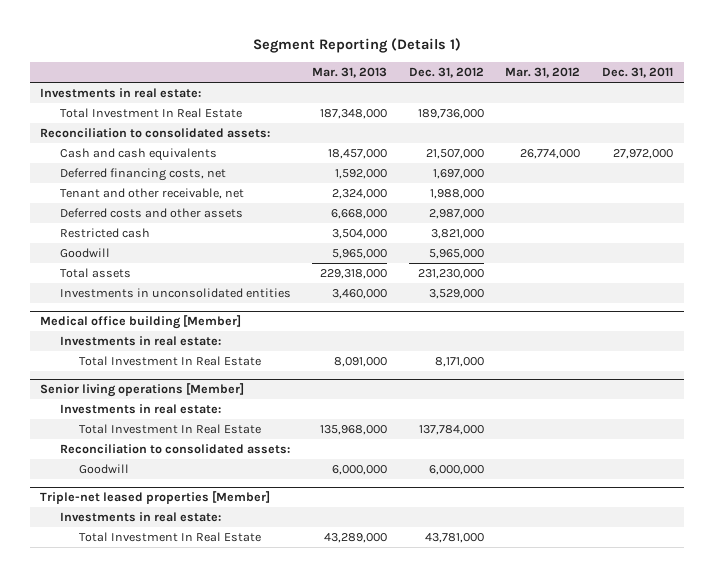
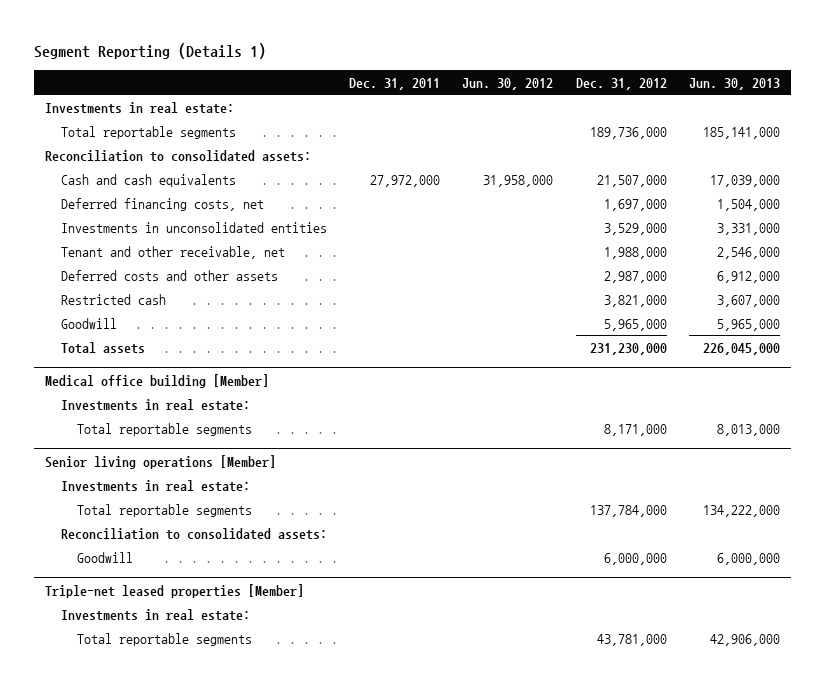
[312,67,388,79] Mar. 31, 2013 -> none
[505,67,581,79] Mar. 31, 2012 -> none
none -> [462,77,554,90] Jun. 30, 2012
none -> [688,77,780,90] Jun. 30, 2013
[59,108,242,119] Total Investment In Real Estate -> [60,125,236,139] Total reportable segments
[59,288,291,299] Investments in unconsolidated entities -> [60,221,327,233] Investments in unconsolidated entities
[79,356,262,367] Total Investment In Real Estate -> [76,422,252,436] Total reportable segments
[79,424,262,435] Total Investment In Real Estate -> [76,503,252,517] Total reportable segments
[79,532,262,543] Total Investment In Real Estate -> [76,632,252,646] Total reportable segments

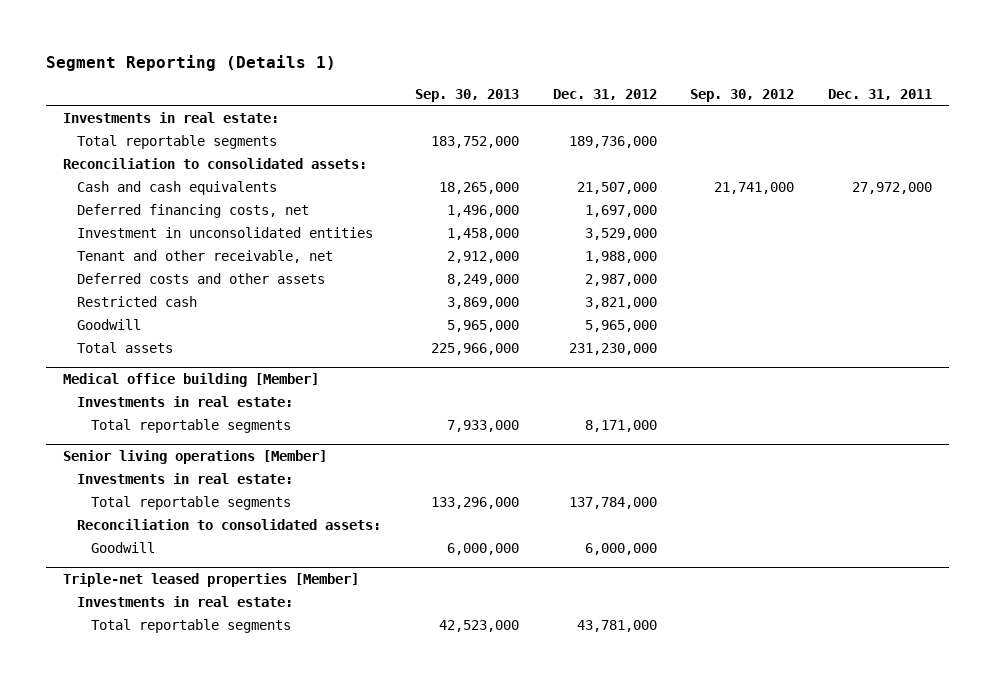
[462,77,554,90] Jun. 30, 2012 -> none
[688,77,780,90] Jun. 30, 2013 -> none
none -> [414,89,519,103] Sep. 30, 2013
none -> [690,89,795,103] Sep. 30, 2012
[60,221,327,233] Investments in unconsolidated entities -> [77,226,374,238] Investment in unconsolidated entities

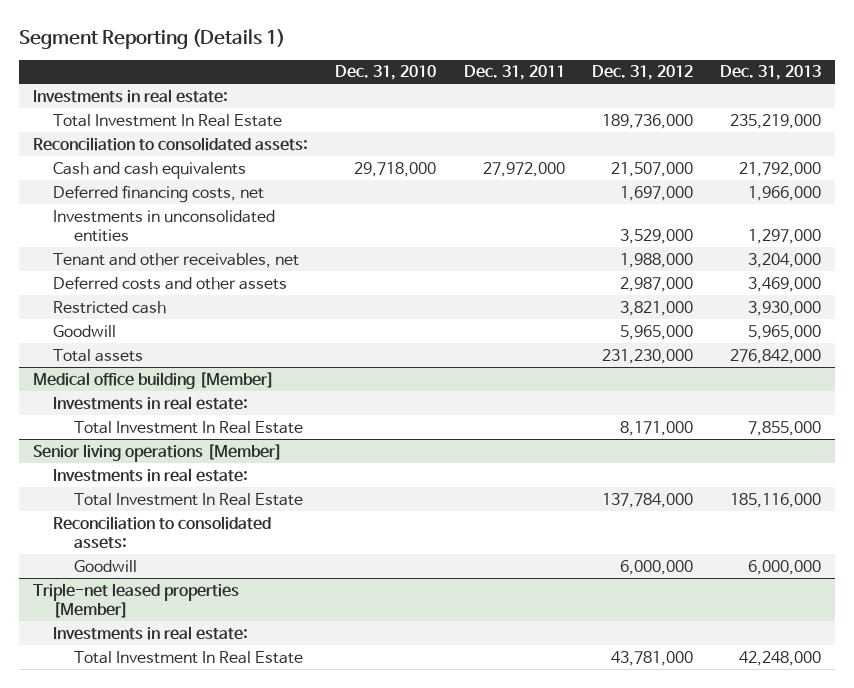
[414,89,519,103] Sep. 30, 2013 -> none
[690,89,795,103] Sep. 30, 2012 -> none
none -> [335,65,437,81] Dec. 31, 2010
none -> [720,65,822,81] Dec. 31, 2013
[77,134,278,149] Total reportable segments -> [53,113,283,127] Total Investment In Real Estate
[77,226,374,238] Investment in unconsolidated entities -> [53,209,276,243] Investments in unconsolidated entities
[77,249,334,263] Tenant and other receivable, net -> [53,252,300,268] Tenant and other receivables, net
[91,418,292,433] Total reportable segments -> [73,420,303,434] Total Investment In Real Estate
[91,495,292,510] Total reportable segments -> [73,492,303,506] Total Investment In Real Estate
[91,618,292,633] Total reportable segments -> [73,650,303,664] Total Investment In Real Estate

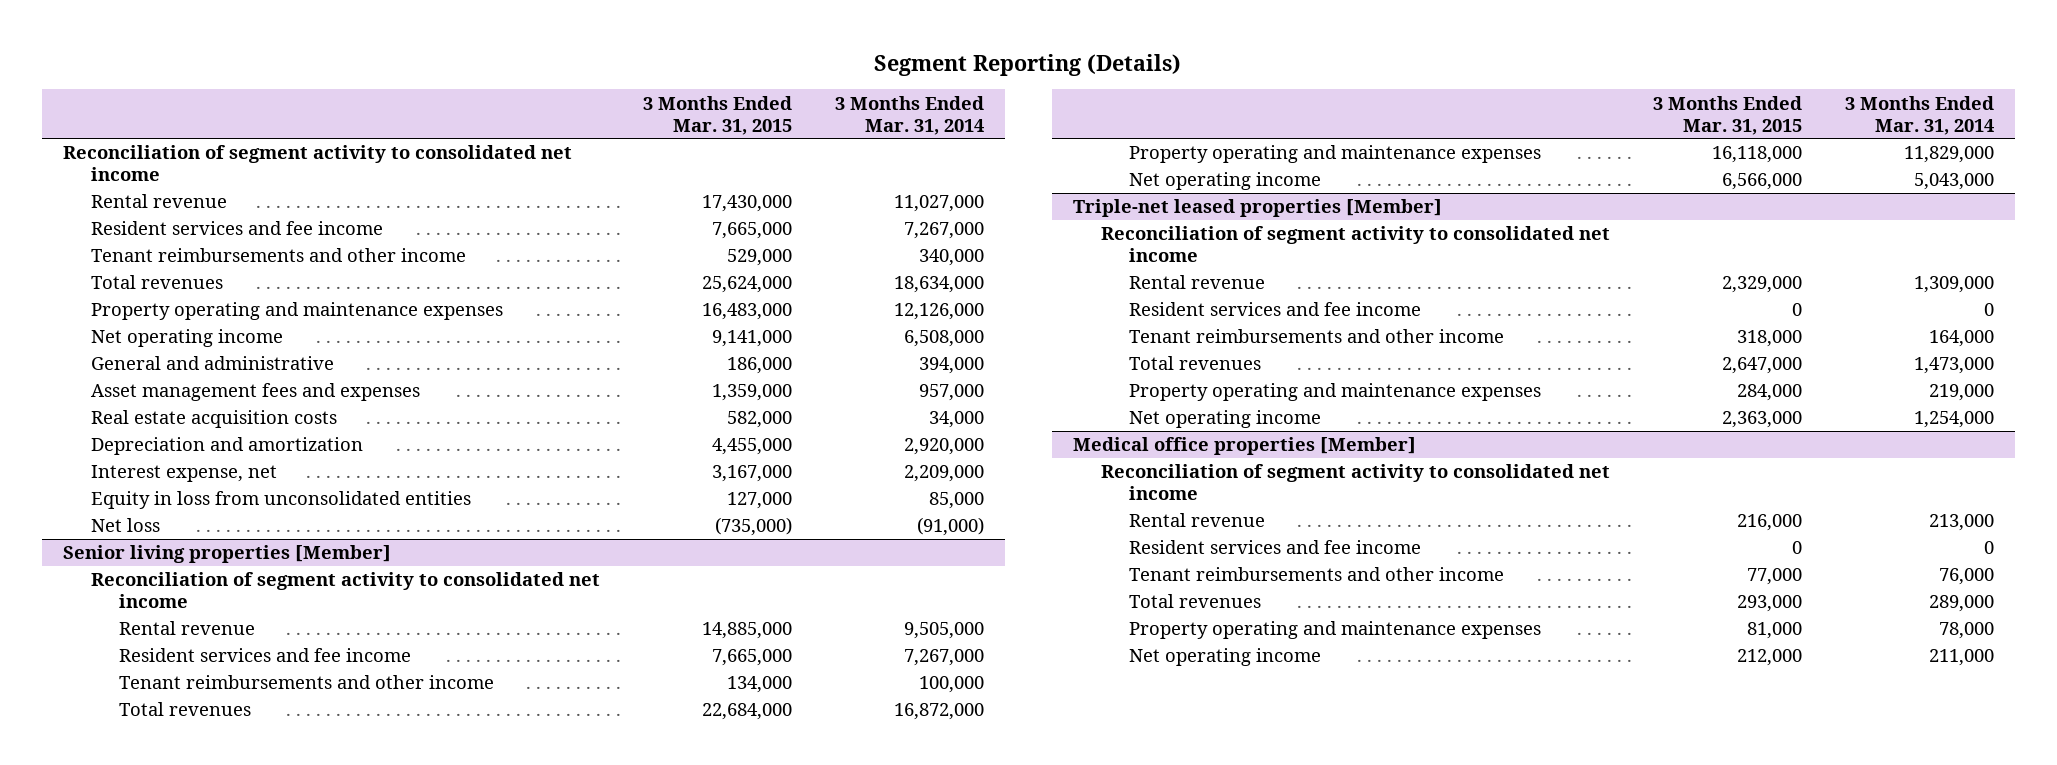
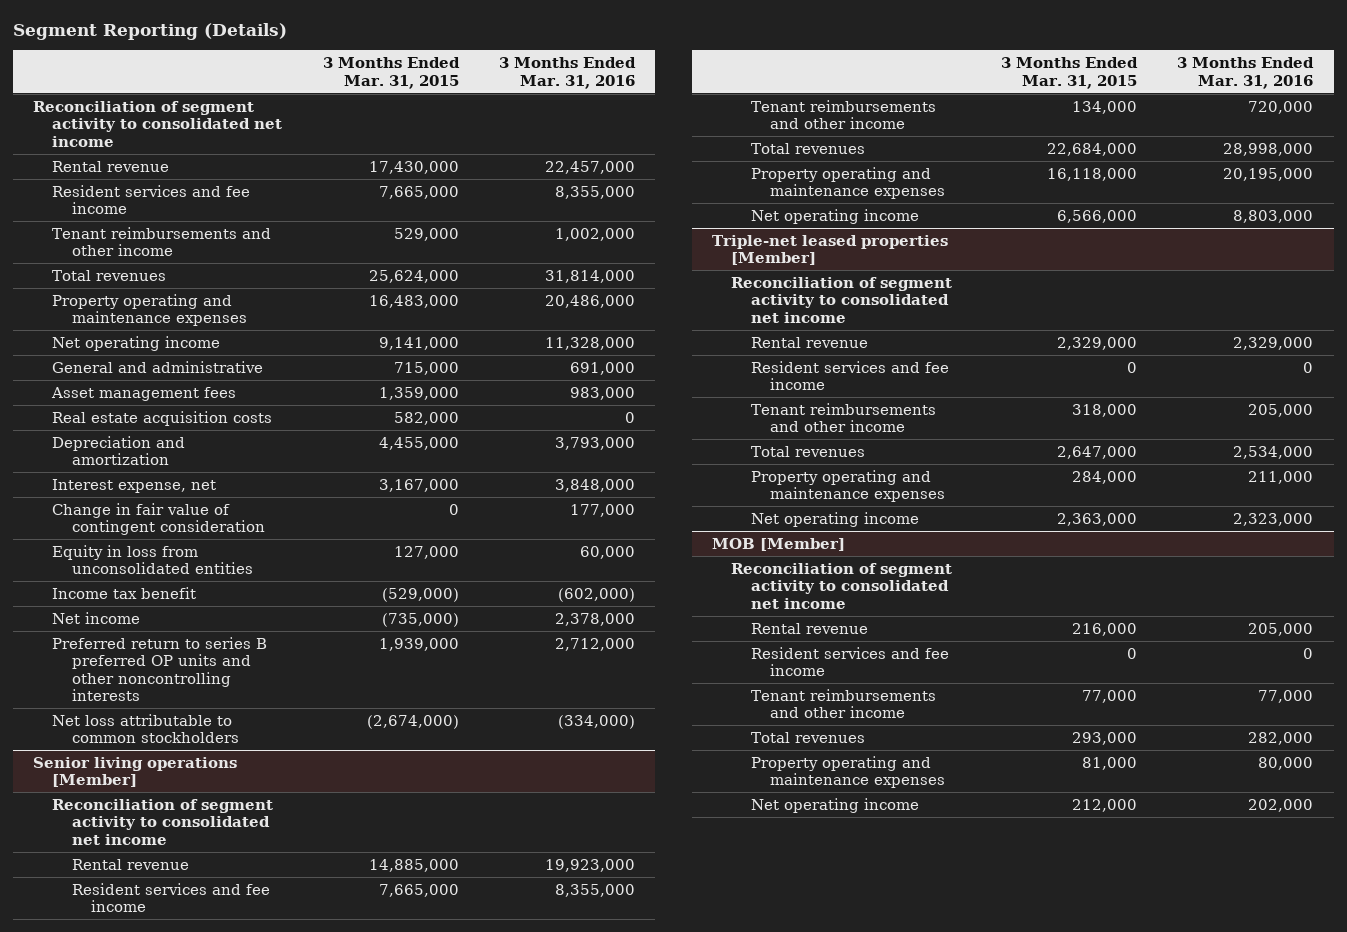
[834,95,984,135] 3 Months Ended Mar. 31, 2014 -> none
none -> [498,57,636,89] 3 Months Ended Mar. 31, 2016
[726,357,792,375] 186,000 -> [393,361,459,375] 715,000
[90,383,420,402] Asset management fees and expenses -> [51,386,237,401] Asset management fees
none -> [52,502,265,536] Change in fair value of contingent consideration
none -> [52,586,197,599] Income tax benefit
[90,518,160,533] Net loss -> [52,611,141,624] Net income
none -> [52,636,268,702] Preferred return to series B preferred OP units and other noncontrolling interests
none -> [52,713,239,744] Net loss attributable to common stockholders
[62,545,391,564] Senior living properties [Member] -> [33,756,238,788] Senior living operations [Member]
[1073,437,1417,456] Medical office properties [Member] -> [711,537,845,551] MOB [Member]

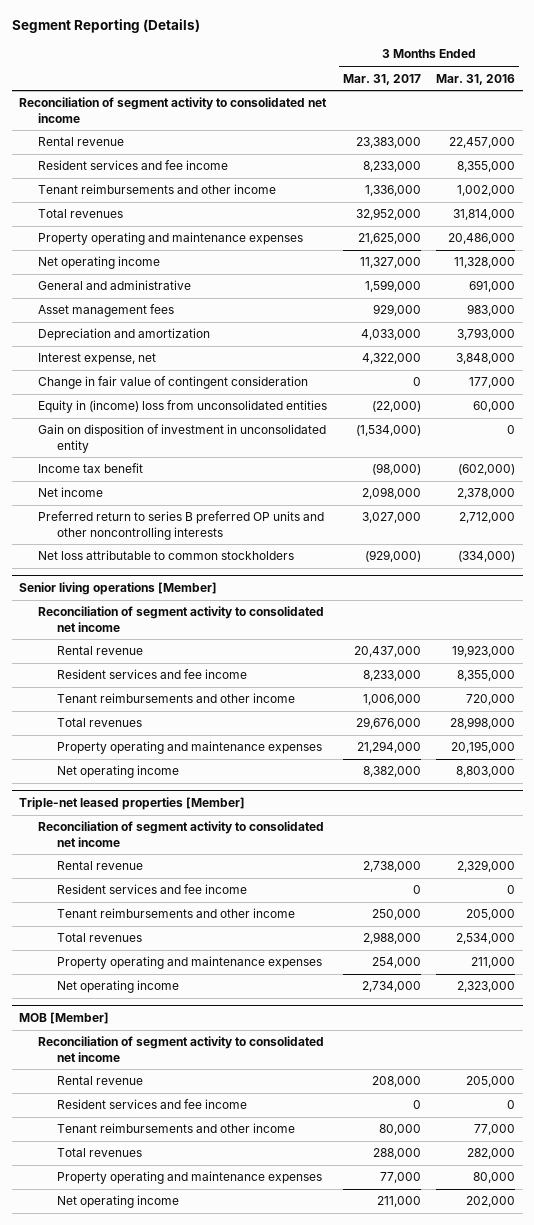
[322,57,460,89] 3 Months Ended Mar. 31, 2015 -> none
none -> [342,73,421,85] Mar. 31, 2017
[52,410,273,426] Real estate acquisition costs -> none
[52,544,253,575] Equity in loss from unconsolidated entities -> [38,400,328,414] Equity in (income) loss from unconsolidated entities
none -> [38,424,327,453] Gain on disposition of investment in unconsolidated entity

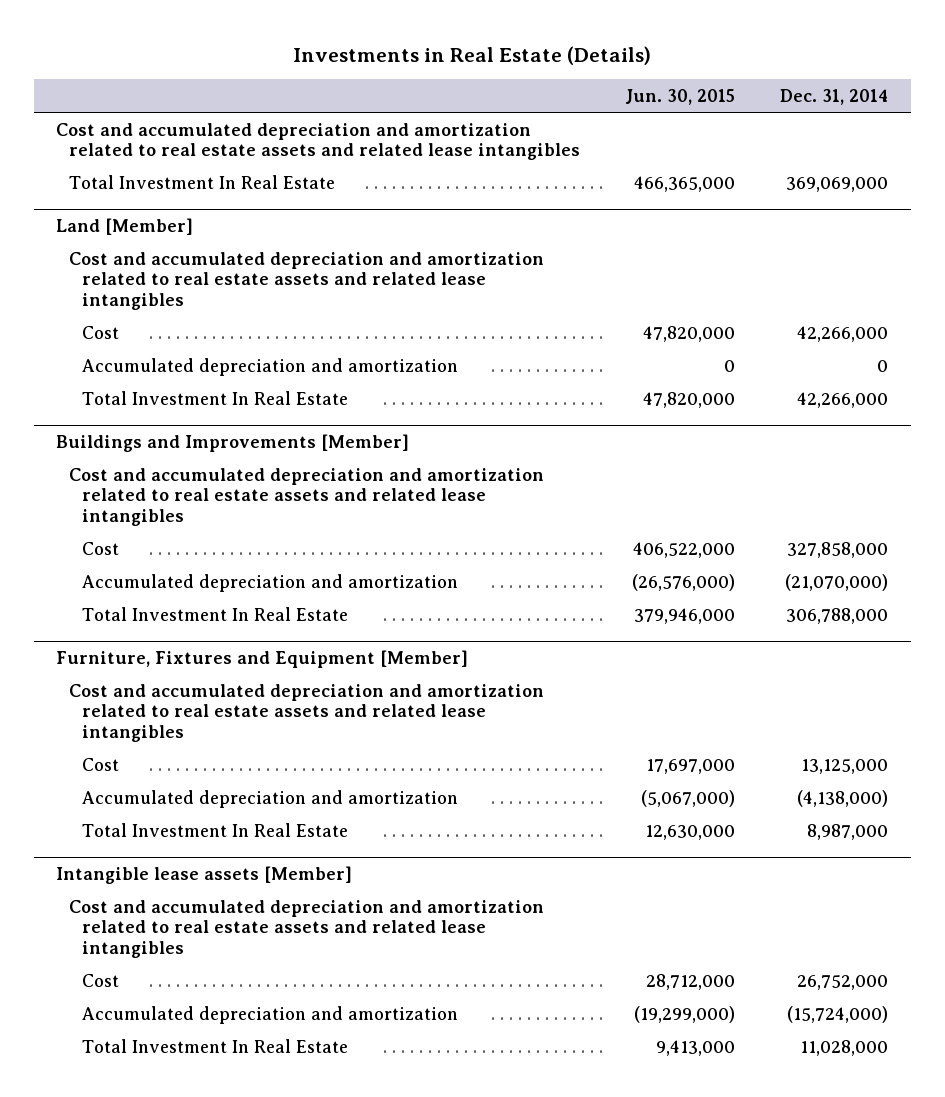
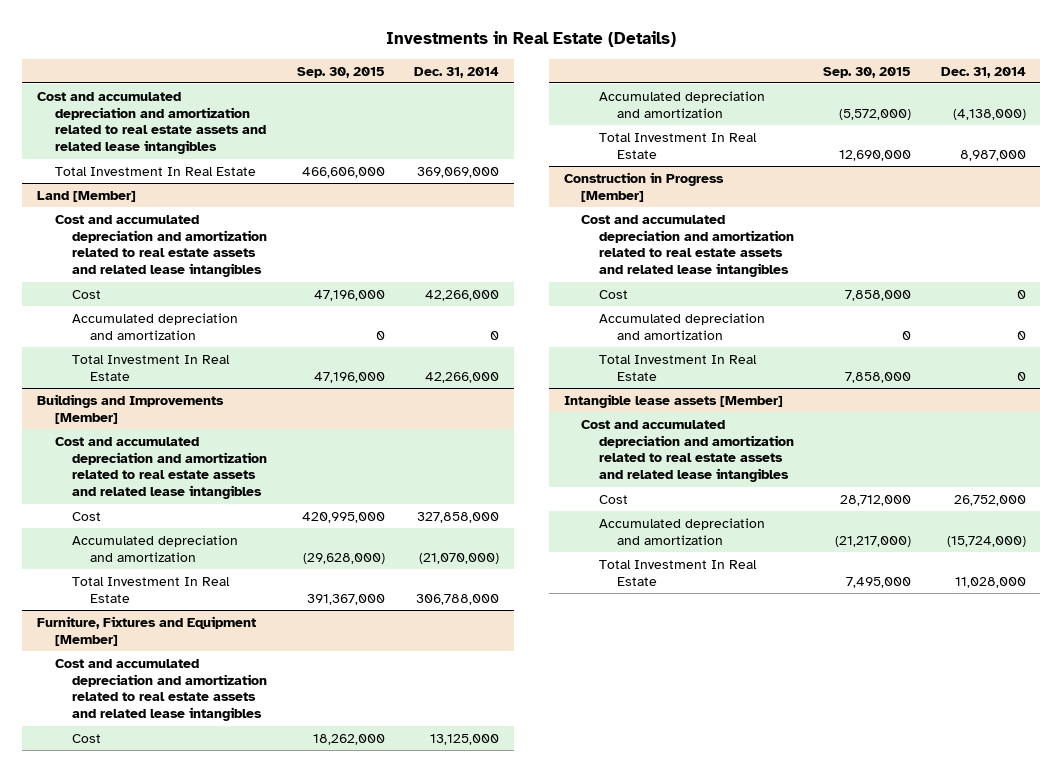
[625,88,736,105] Jun. 30, 2015 -> none
none -> [296,66,385,78] Sep. 30, 2015
none -> [563,172,724,202] Construction in Progress [Member]
none -> [581,215,795,278] Cost and accumulated depreciation and amortization related to real estate assets and related lease intangibles
none -> [599,290,629,300] Cost
none -> [599,313,766,340] Accumulated depreciation and amortization
none -> [599,355,758,381] Total Investment In Real Estate

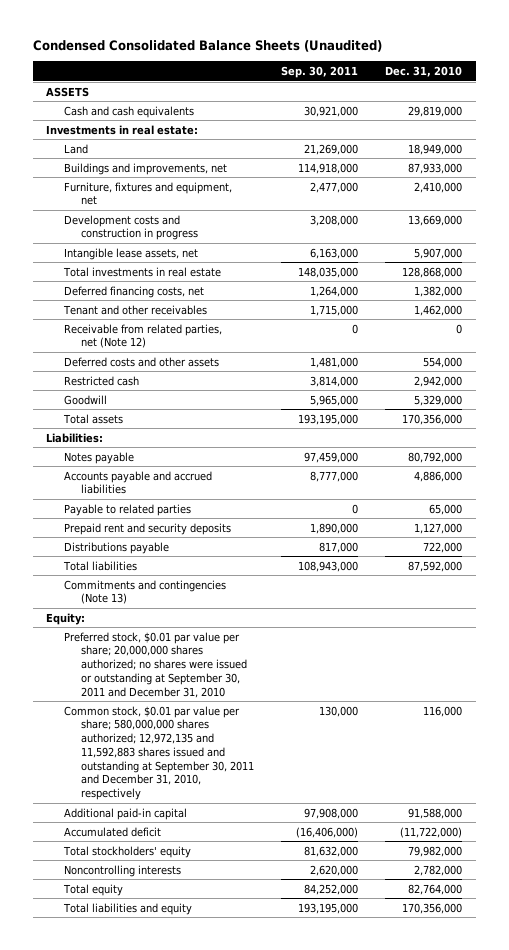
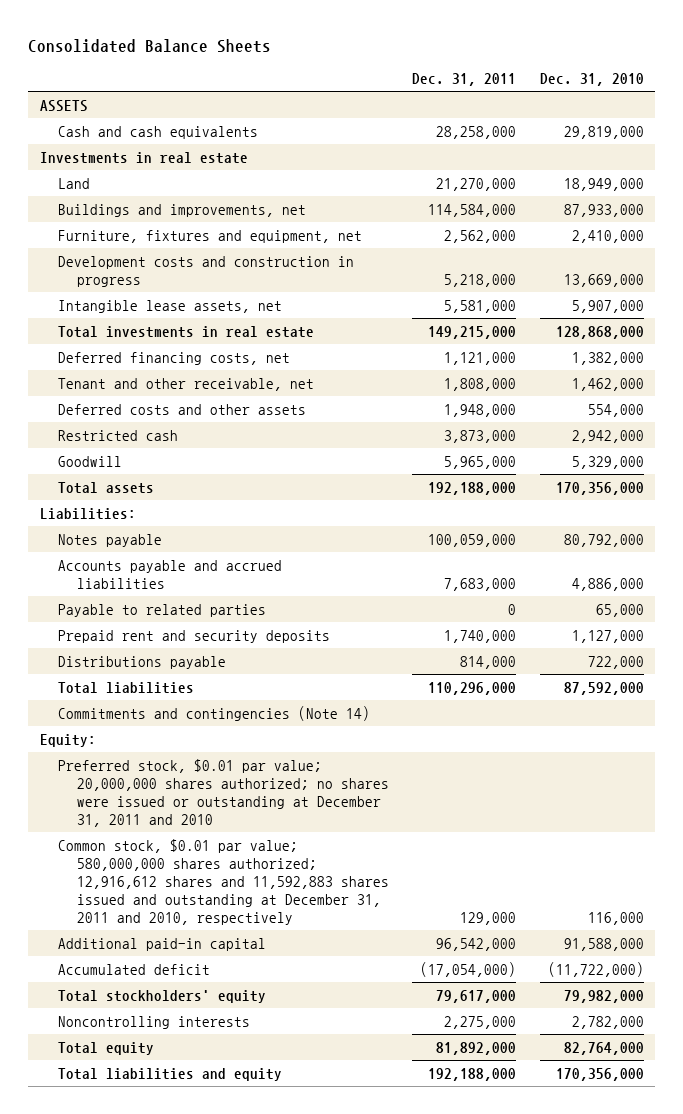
[32,40,382,53] Condensed Consolidated Balance Sheets (Unaudited) -> [27,38,271,53] Consolidated Balance Sheets
[281,65,359,78] Sep. 30, 2011 -> none
none -> [412,73,517,87] Dec. 31, 2011
[46,124,199,135] Investments in real estate: -> [39,151,248,164] Investments in real estate
[63,323,222,349] Receivable from related parties, net (Note 12) -> none
[62,304,207,315] Tenant and other receivables -> [58,377,315,391] Tenant and other receivable, net
[63,579,226,605] Commitments and contingencies (Note 13) -> [58,705,371,721] Commitments and contingencies (Note 14)
[63,631,248,698] Preferred stock, $0.01 par value per share; 20,000,000 shares authorized; no shares were issued or outstanding at September 30, 2011 and December 31, 2010 -> [58,758,389,827] Preferred stock, $0.01 par value; 20,000,000 shares authorized; no shares were issued or outstanding at December 31, 2011 and 2010
[63,705,255,801] Common stock, $0.01 par value per share; 580,000,000 shares authorized; 12,972,135 and 11,592,883 shares issued and outstanding at September 30, 2011 and December 31, 2010, respectively -> [58,838,389,926] Common stock, $0.01 par value; 580,000,000 shares authorized; 12,916,612 shares and 11,592,883 shares issued and outstanding at December 31, 2011 and 2010, respectively

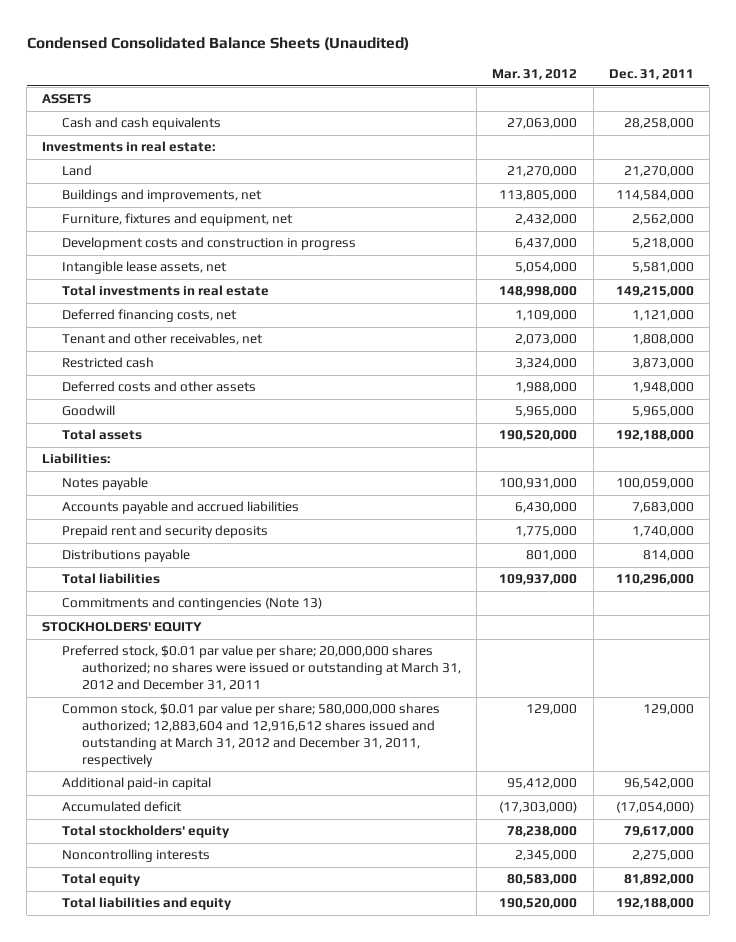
[27,38,271,53] Consolidated Balance Sheets -> [26,36,409,50] Condensed Consolidated Balance Sheets (Unaudited)
[539,73,644,87] Dec. 31, 2010 -> none
none -> [492,69,578,81] Mar. 31, 2012
[39,151,248,164] Investments in real estate -> [42,141,216,153] Investments in real estate:
[58,377,315,391] Tenant and other receivable, net -> [62,333,264,346] Tenant and other receivables, net
[58,403,307,415] Deferred costs and other assets -> [62,381,257,393] Deferred costs and other assets
[58,603,267,617] Payable to related parties -> none
[58,705,371,721] Commitments and contingencies (Note 14) -> [62,597,323,611] Commitments and contingencies (Note 13)
[39,733,96,747] Equity: -> [42,622,203,633] STOCKHOLDERS' EQUITY
[58,758,389,827] Preferred stock, $0.01 par value; 20,000,000 shares authorized; no shares were issued or outstanding at December 31, 2011 and 2010 -> [62,645,462,692] Preferred stock, $0.01 par value per share; 20,000,000 shares authorized; no shares were issued or outstanding at March 31, 2012 and December 31, 2011
[58,838,389,926] Common stock, $0.01 par value; 580,000,000 shares authorized; 12,916,612 shares and 11,592,883 shares issued and outstanding at December 31, 2011 and 2010, respectively -> [62,703,441,767] Common stock, $0.01 par value per share; 580,000,000 shares authorized; 12,883,604 and 12,916,612 shares issued and outstanding at March 31, 2012 and December 31, 2011, respectively

